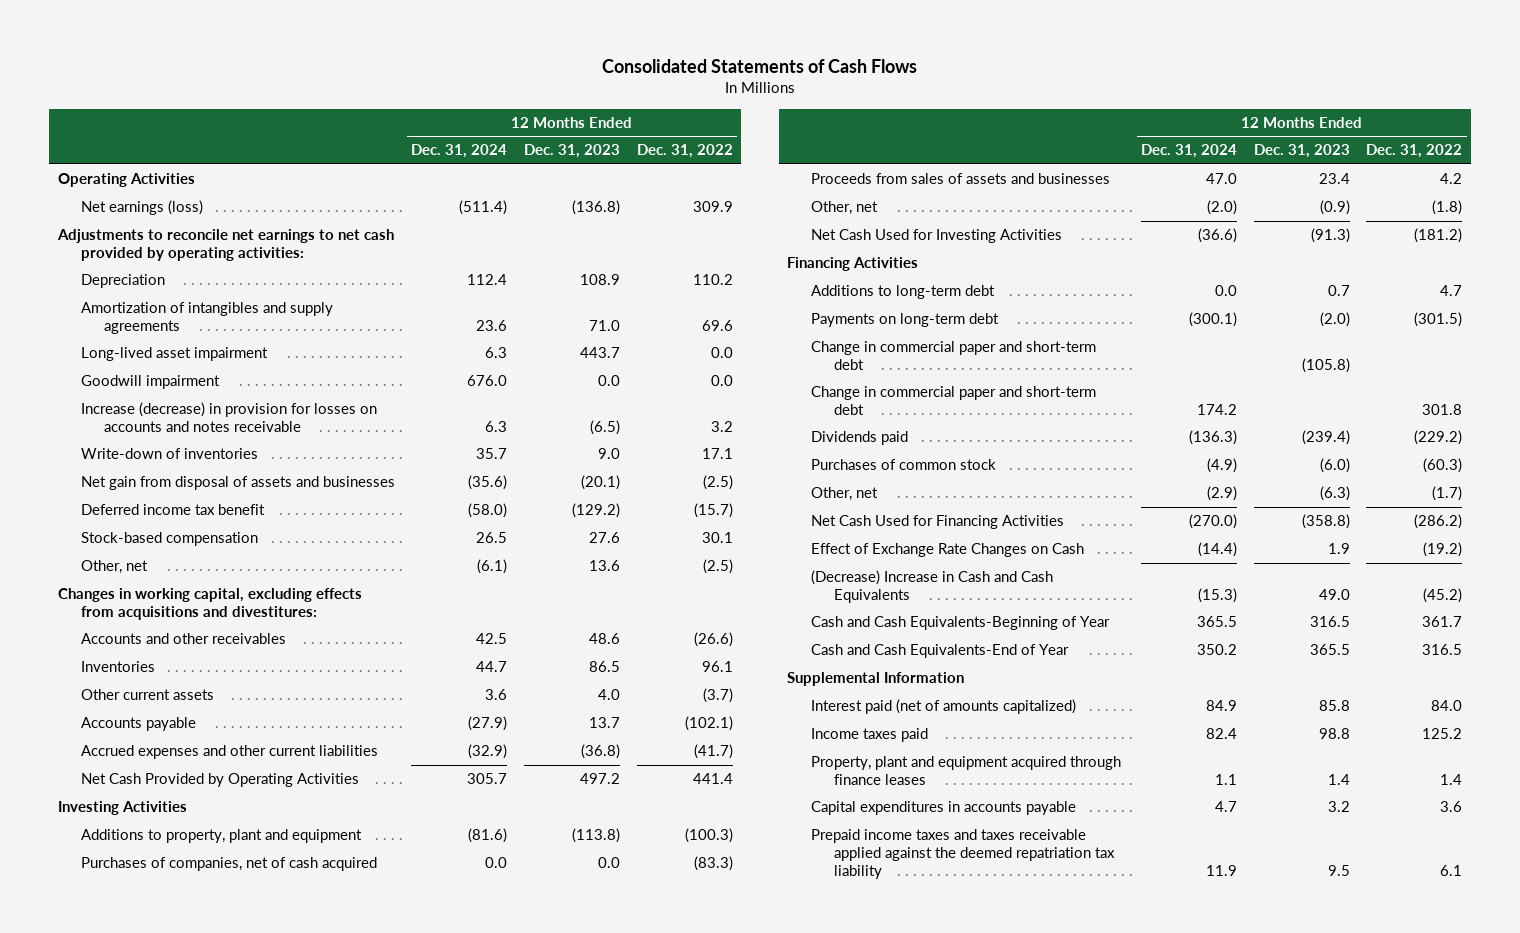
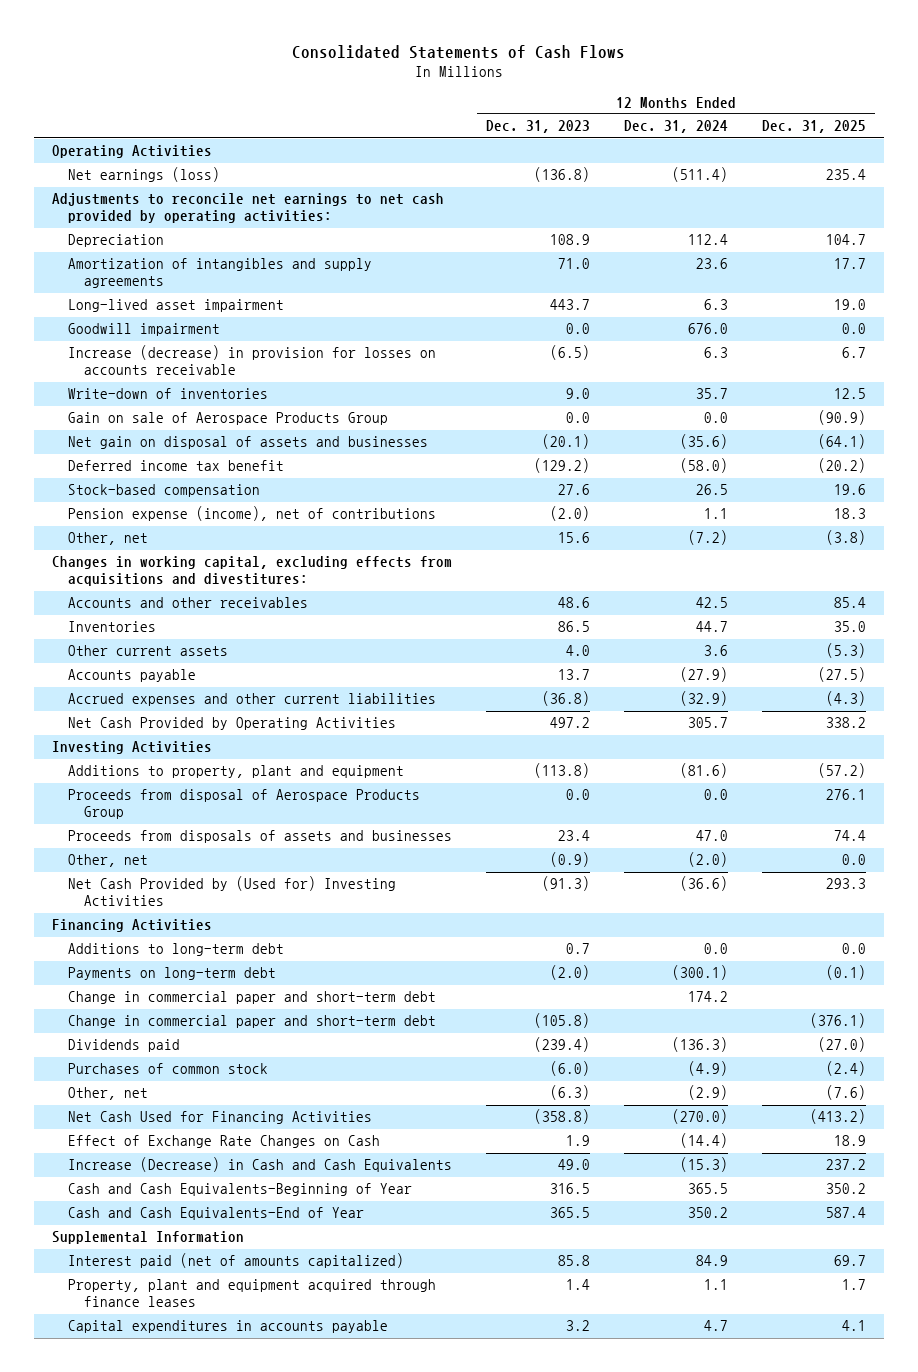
[636,144,733,159] Dec. 31, 2022 -> none
none -> [762,120,867,134] Dec. 31, 2025
[80,402,377,433] Increase (decrease) in provision for losses on accounts and notes receivable -> [67,345,436,376] Increase (decrease) in provision for losses on accounts receivable
none -> [67,412,388,426] Gain on sale of Aerospace Products Group
[80,476,395,491] Net gain from disposal of assets and businesses -> [67,436,428,450] Net gain on disposal of assets and businesses
none -> [67,506,436,522] Pension expense (income), net of contributions
[477,559,508,575] (6.1) -> [688,530,729,546] (7.2)
[589,560,621,572] 13.6 -> [557,532,590,544] 15.6
[80,857,377,872] Purchases of companies, net of cash acquired -> none
none -> [67,789,420,820] Proceeds from disposal of Aerospace Products Group
[810,173,1110,185] Proceeds from sales of assets and businesses -> [67,830,452,844] Proceeds from disposals of assets and businesses
[810,229,1062,244] Net Cash Used for Investing Activities -> [67,876,396,907] Net Cash Provided by (Used for) Investing Activities
[810,341,1096,371] Change in commercial paper and short-term debt -> [67,1015,436,1029] Change in commercial paper and short-term debt
[810,570,1053,604] (Decrease) Increase in Cash and Cash Equivalents -> [67,1157,452,1173] Increase (Decrease) in Cash and Cash Equivalents
[810,728,928,743] Income taxes paid -> none
[810,829,1115,879] Prepaid income taxes and taxes receivable applied against the deemed repatriation tax liability -> none

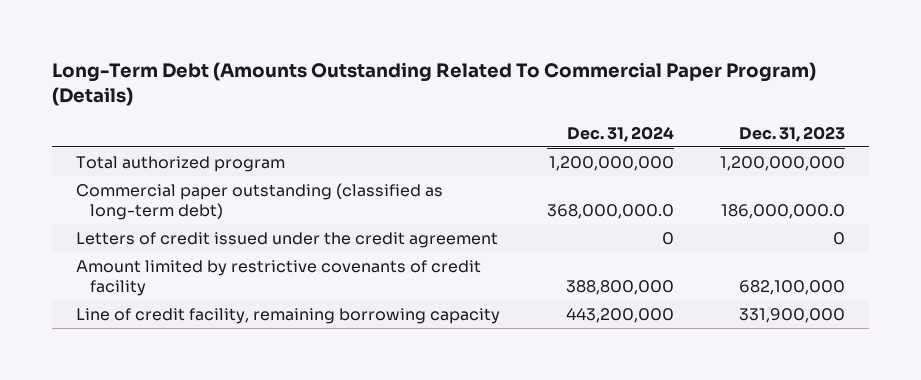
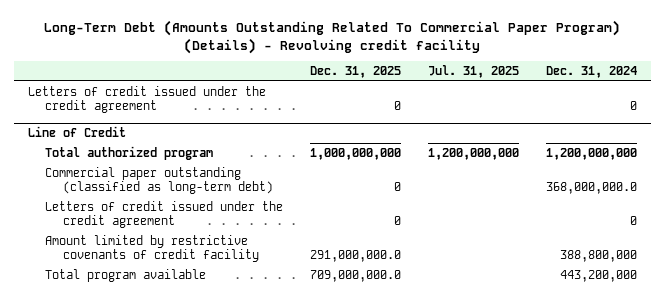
[52,62,817,107] Long-Term Debt (Amounts Outstanding Related To Commercial Paper Program) (Details) -> [44,19,621,54] Long-Term Debt (Amounts Outstanding Related To Commercial Paper Program) (Details) - Revolving credit facility
[739,125,846,142] Dec. 31, 2023 -> none
none -> [310,65,402,78] Dec. 31, 2025
none -> [428,64,520,78] Jul. 31, 2025
none -> [27,85,266,113] Letters of credit issued under the credit agreement
none -> [27,125,126,137] Line of Credit
[75,308,500,325] Line of credit facility, remaining borrowing capacity -> [45,268,207,282] Total program available

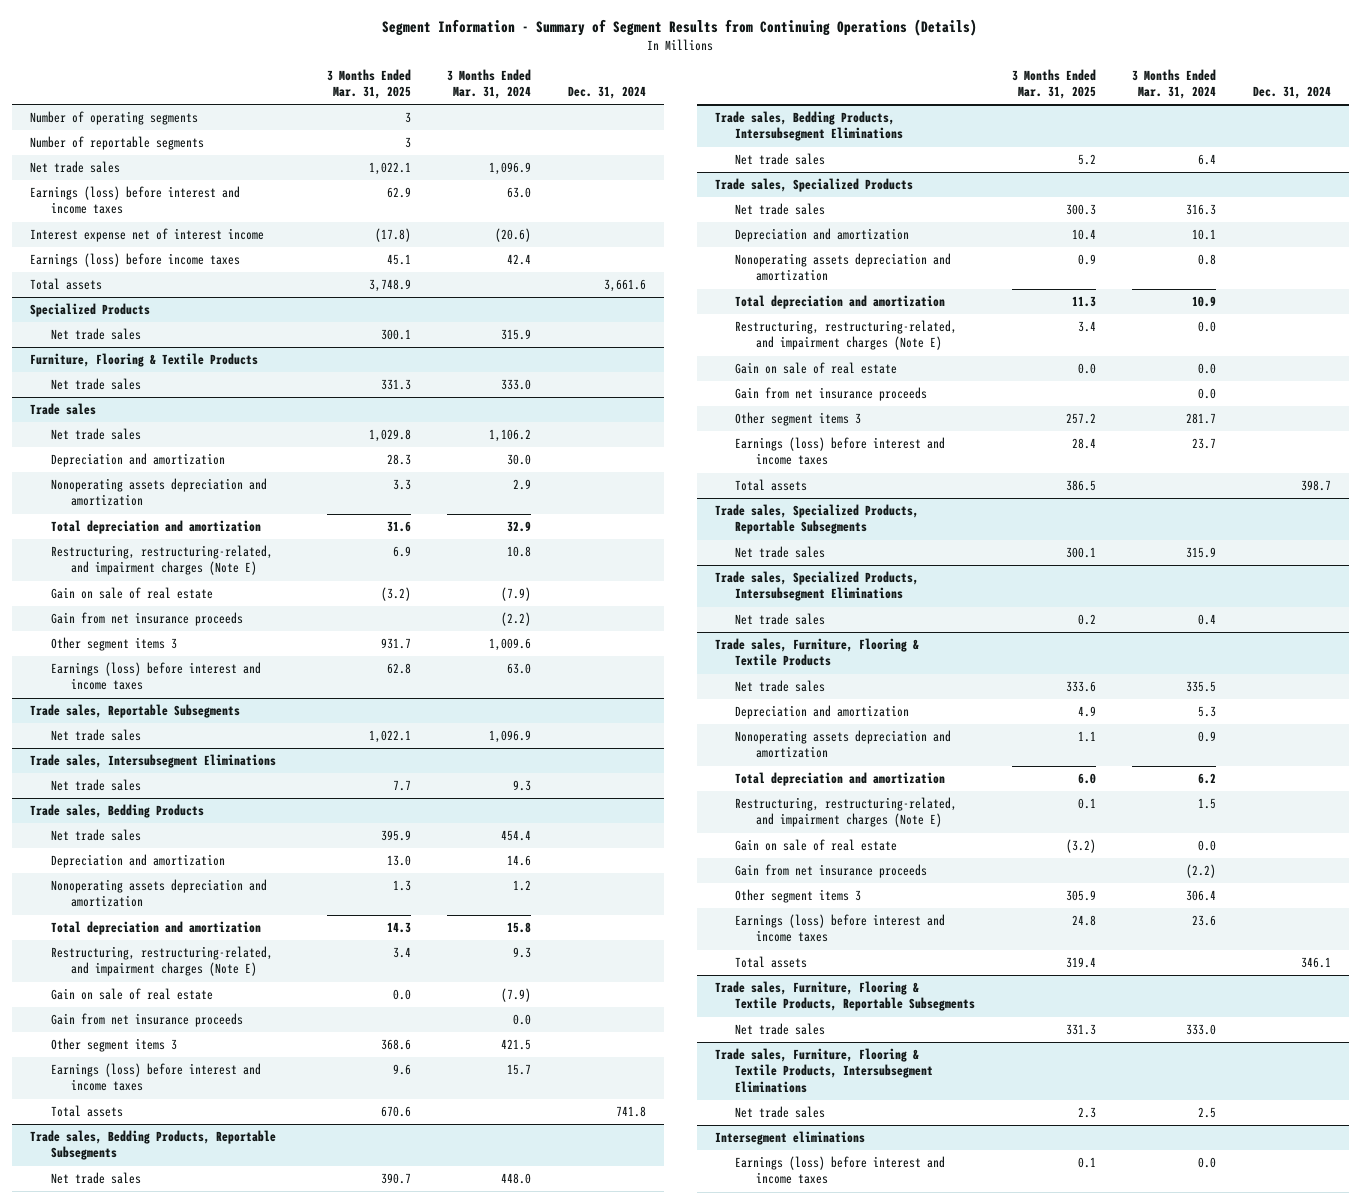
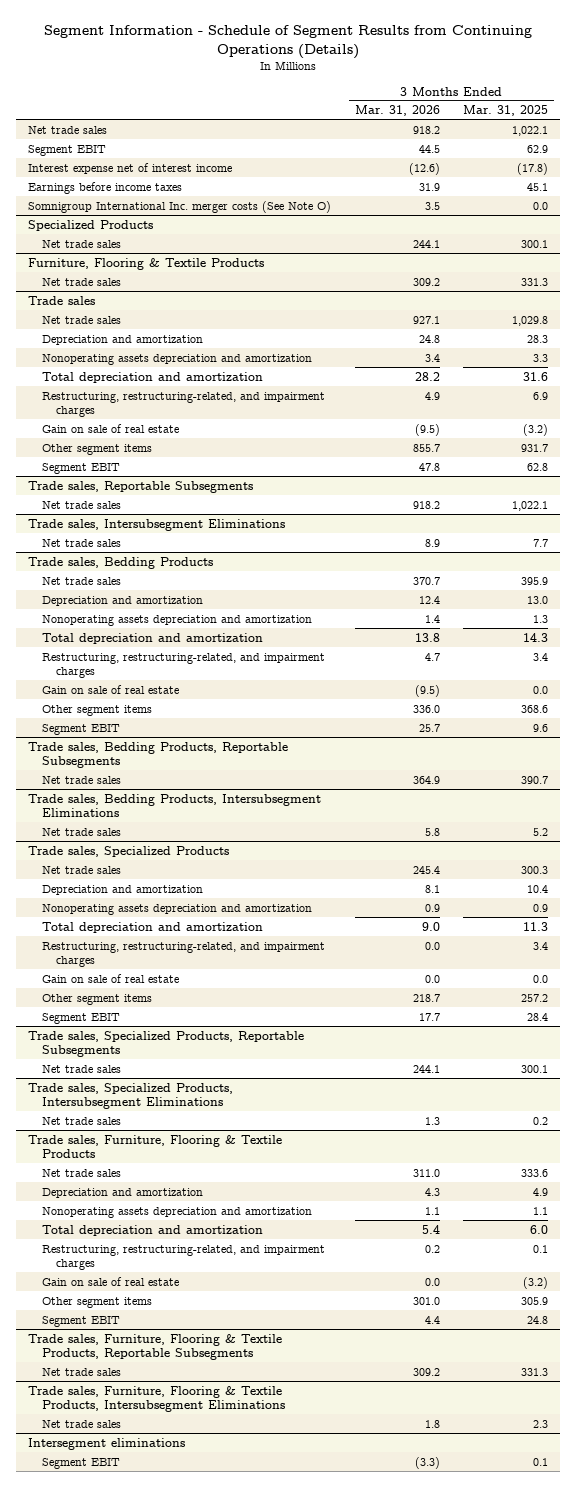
[382,19,978,37] Segment Information - Summary of Segment Results from Continuing Operations (Details) -> [44,24,533,59] Segment Information - Schedule of Segment Results from Continuing Operations (Details)
[447,69,532,100] 3 Months Ended Mar. 31, 2024 -> none
[567,86,646,100] Dec. 31, 2024 -> none
none -> [354,105,440,117] Mar. 31, 2026
[29,111,198,126] Number of operating segments -> none
[29,136,204,151] Number of reportable segments -> none
[29,186,240,215] Earnings (loss) before interest and income taxes -> [28,144,107,156] Segment EBIT
[29,278,102,291] Total assets -> none
[29,253,240,268] Earnings (loss) before income taxes -> [28,181,183,194] Earnings before income taxes
none -> [28,200,332,213] Somnigroup International Inc. merger costs (See Note O)
[50,545,273,576] Restructuring, restructuring-related, and impairment charges (Note E) -> [41,391,325,417] Restructuring, restructuring-related, and impairment charges
[50,612,243,627] Gain from net insurance proceeds -> none
[50,637,177,652] Other segment items 3 -> [41,443,152,455] Other segment items
[50,662,261,691] Earnings (loss) before interest and income taxes -> [41,462,120,474] Segment EBIT
[50,946,273,977] Restructuring, restructuring-related, and impairment charges (Note E) -> [41,652,325,678] Restructuring, restructuring-related, and impairment charges
[50,1013,243,1028] Gain from net insurance proceeds -> none
[50,1105,123,1118] Total assets -> none
[50,1038,177,1053] Other segment items 3 -> [41,704,152,716] Other segment items
[50,1063,261,1092] Earnings (loss) before interest and income taxes -> [41,723,120,735] Segment EBIT
[735,320,958,351] Restructuring, restructuring-related, and impairment charges (Note E) -> [41,941,325,967] Restructuring, restructuring-related, and impairment charges
[735,387,928,402] Gain from net insurance proceeds -> none
[735,479,808,492] Total assets -> none
[735,412,862,427] Other segment items 3 -> [41,993,152,1005] Other segment items
[735,437,946,466] Earnings (loss) before interest and income taxes -> [41,1012,120,1024] Segment EBIT
[735,797,958,828] Restructuring, restructuring-related, and impairment charges (Note E) -> [41,1244,325,1270] Restructuring, restructuring-related, and impairment charges
[735,864,928,879] Gain from net insurance proceeds -> none
[735,956,808,969] Total assets -> none
[735,889,862,904] Other segment items 3 -> [41,1296,152,1308] Other segment items
[735,914,946,943] Earnings (loss) before interest and income taxes -> [41,1315,120,1327] Segment EBIT
[735,1156,946,1185] Earnings (loss) before interest and income taxes -> [41,1457,120,1469] Segment EBIT

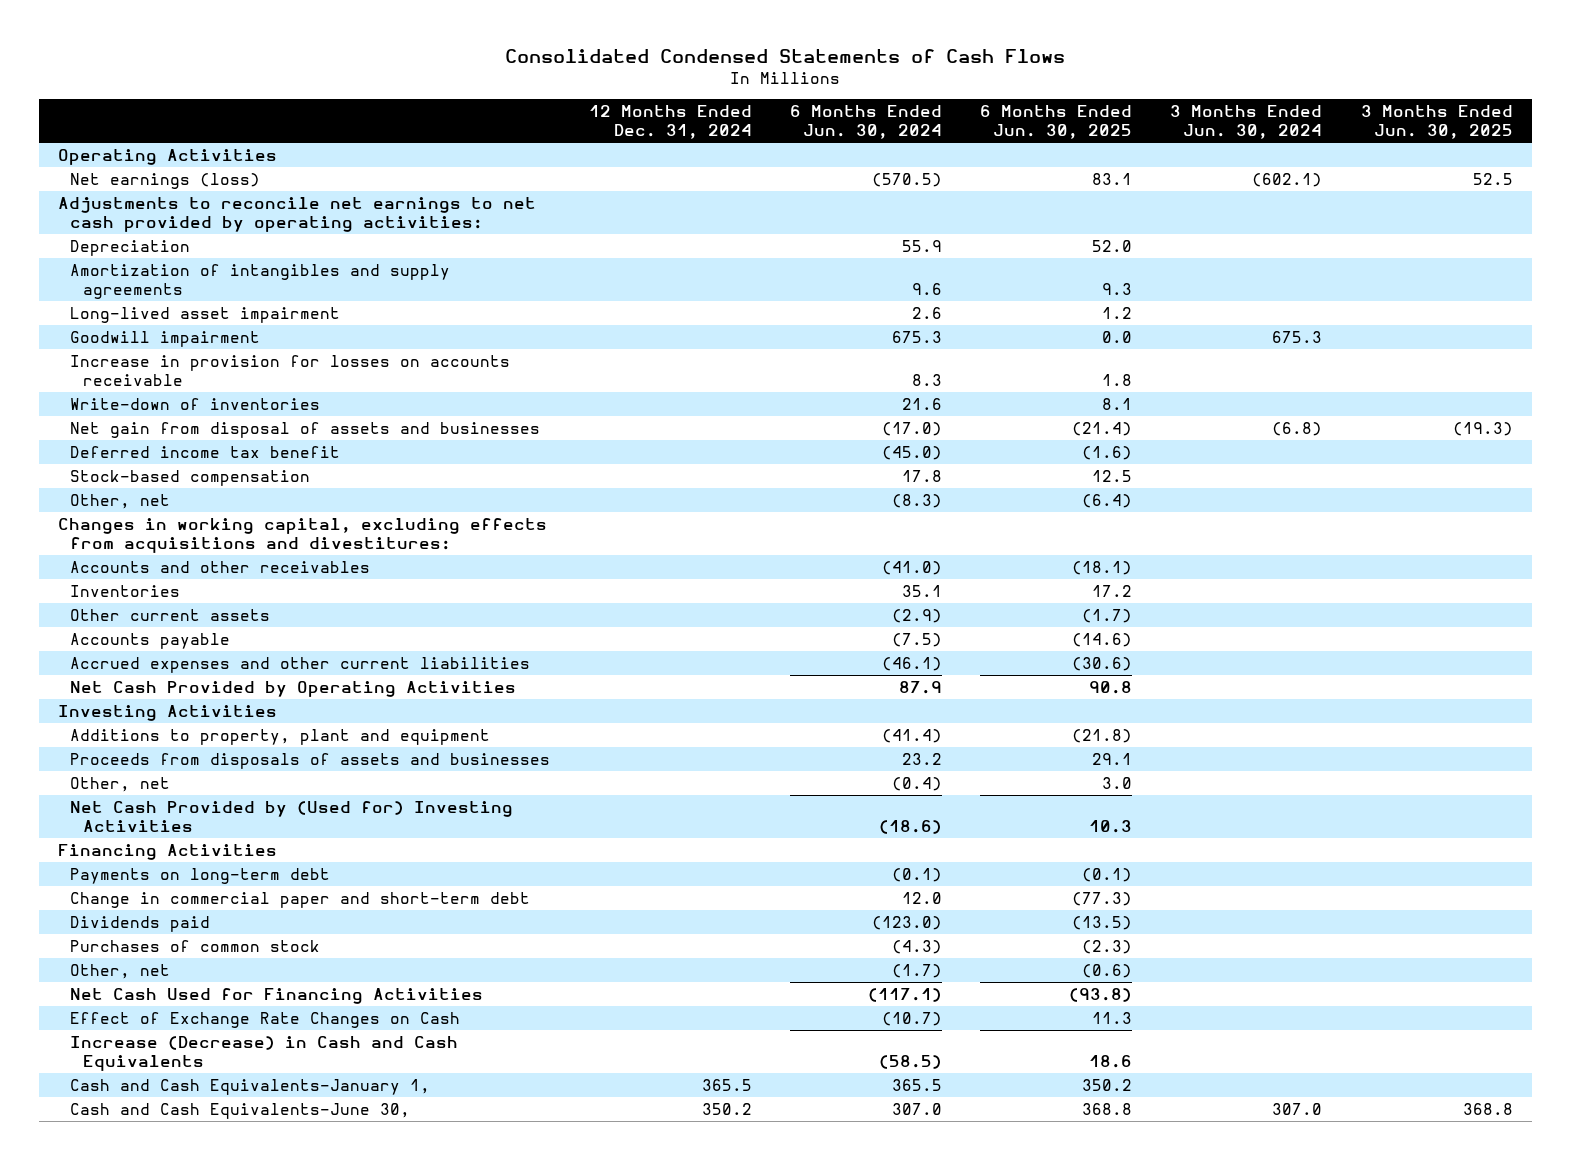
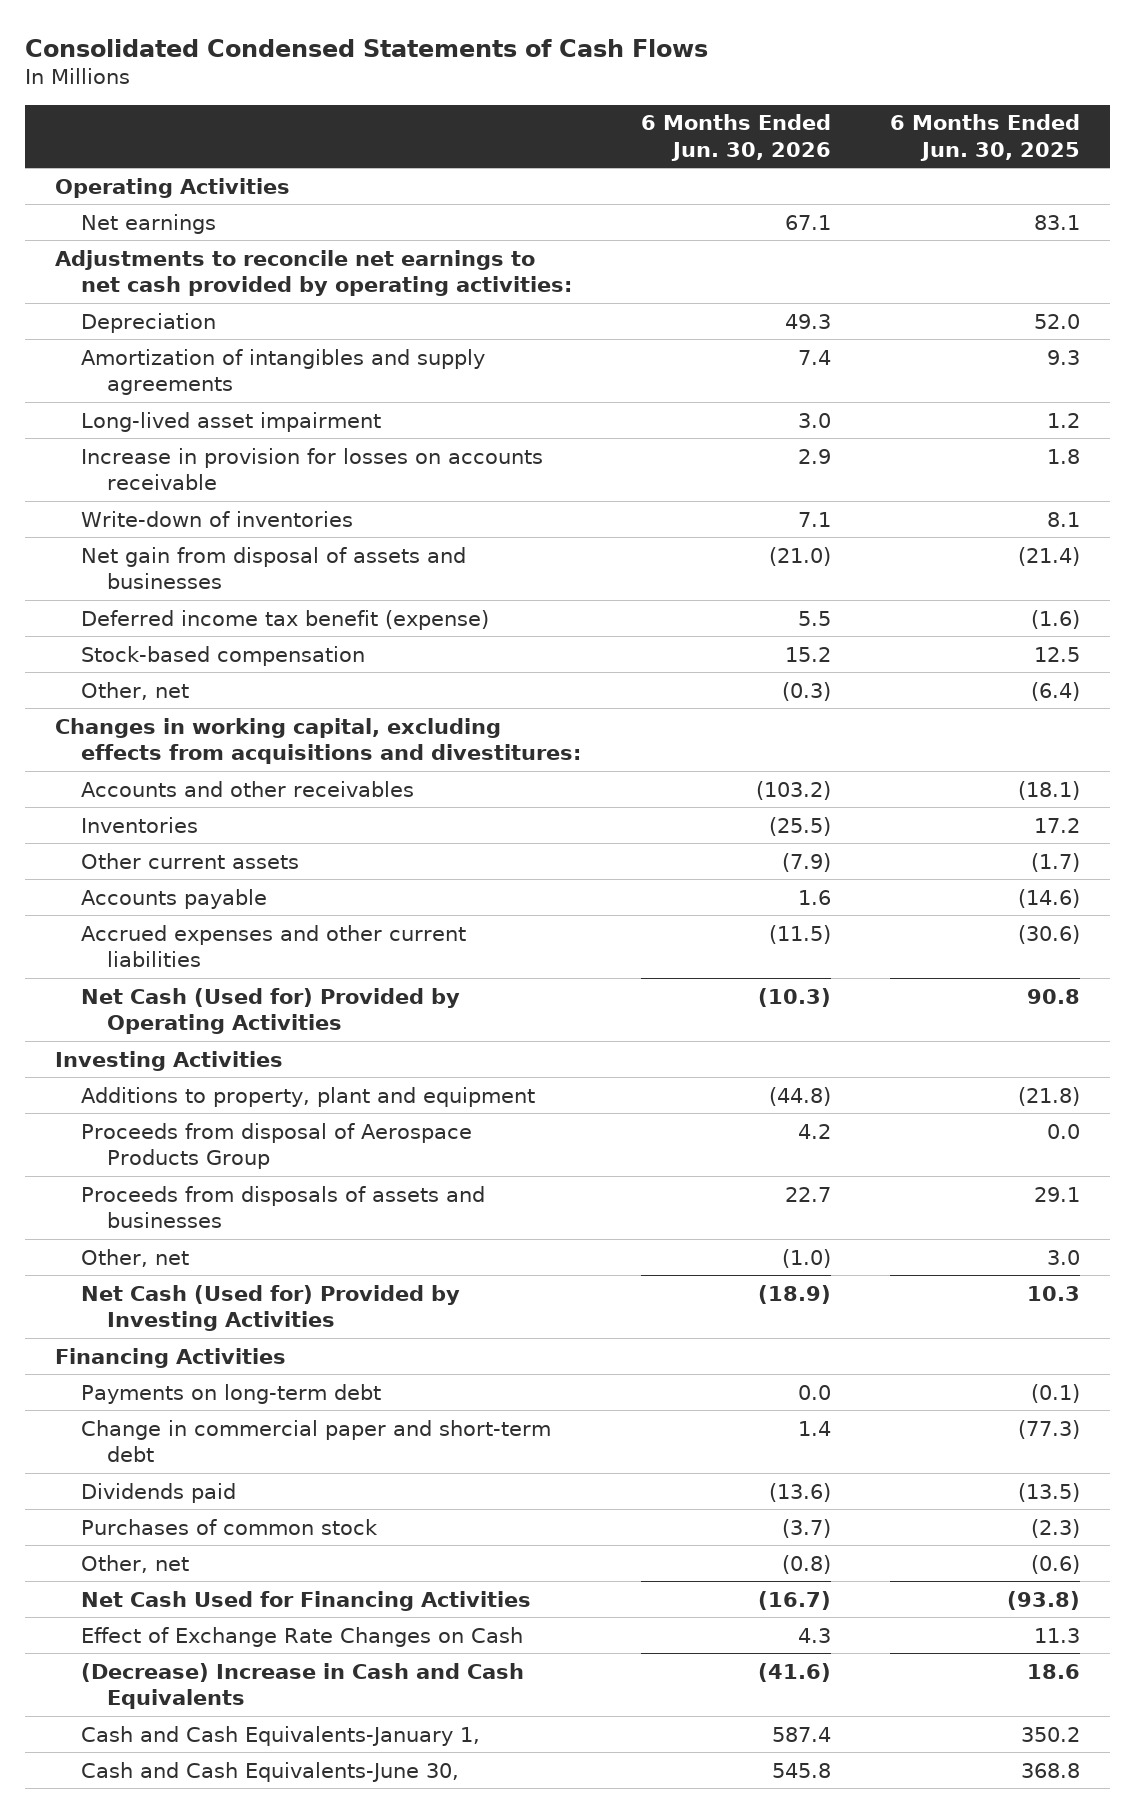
[588,105,752,140] 12 Months Ended Dec. 31, 2024 -> none
[789,105,942,140] 6 Months Ended Jun. 30, 2024 -> none
[1170,105,1323,140] 3 Months Ended Jun. 30, 2024 -> none
[1360,105,1513,140] 3 Months Ended Jun. 30, 2025 -> none
none -> [640,114,831,161] 6 Months Ended Jun. 30, 2026
[70,172,261,189] Net earnings (loss) -> [80,213,216,234] Net earnings
[70,330,261,347] Goodwill impairment -> none
[70,445,341,458] Deferred income tax benefit -> [80,609,489,630] Deferred income tax benefit (expense)
[70,680,517,697] Net Cash Provided by Operating Activities -> [80,987,460,1034] Net Cash (Used for) Provided by Operating Activities
none -> [80,1122,472,1169] Proceeds from disposal of Aerospace Products Group
[70,800,514,832] Net Cash Provided by (Used for) Investing Activities -> [80,1284,460,1331] Net Cash (Used for) Provided by Investing Activities
[70,1035,459,1071] Increase (Decrease) in Cash and Cash Equivalents -> [80,1662,524,1709] (Decrease) Increase in Cash and Cash Equivalents

